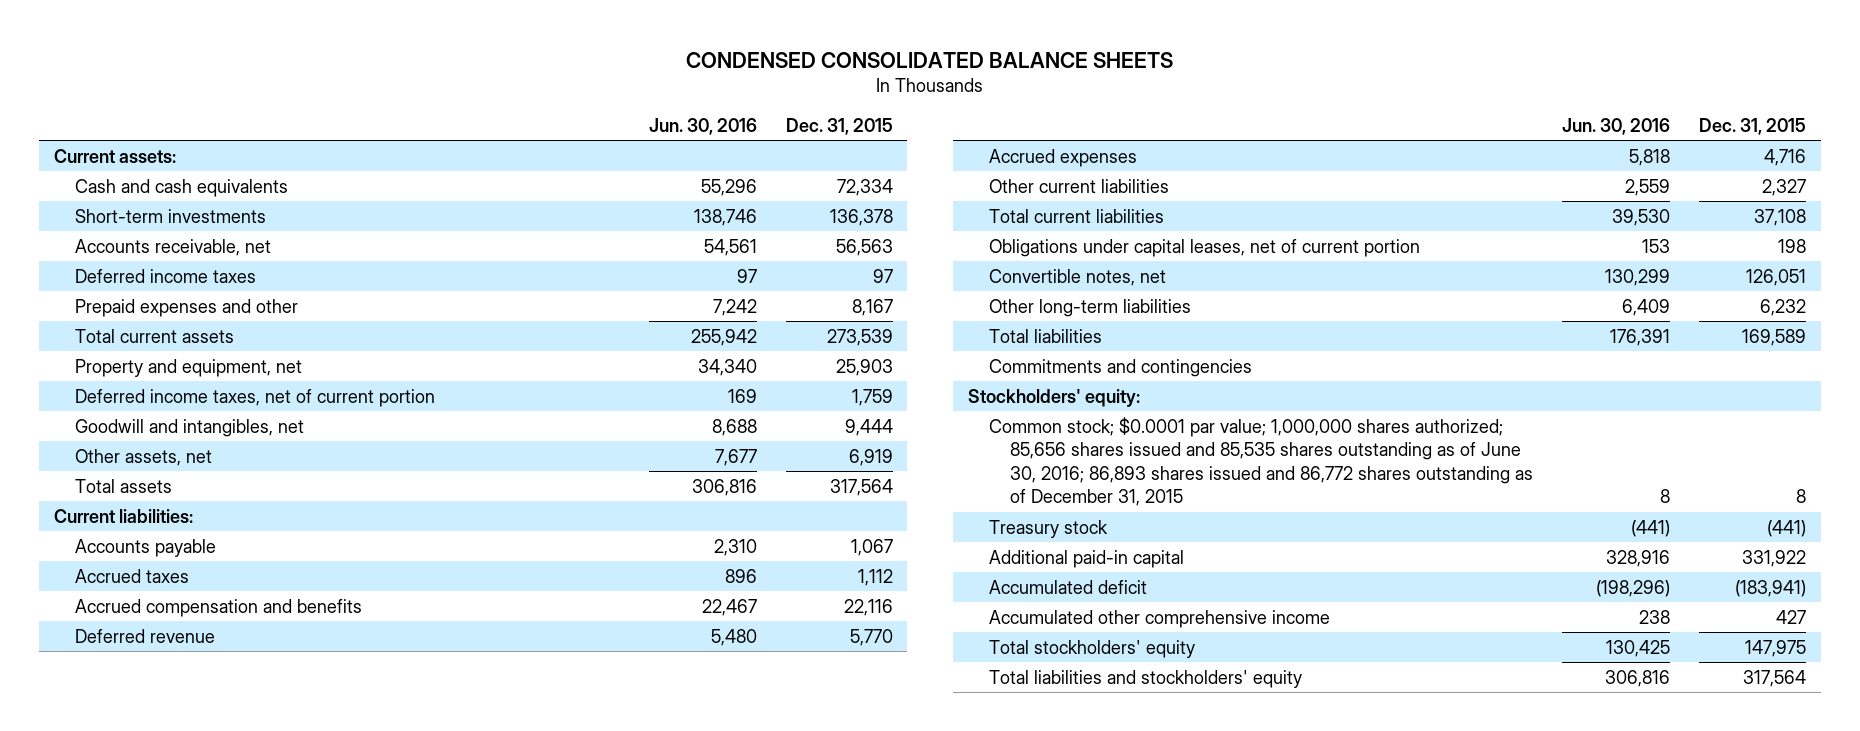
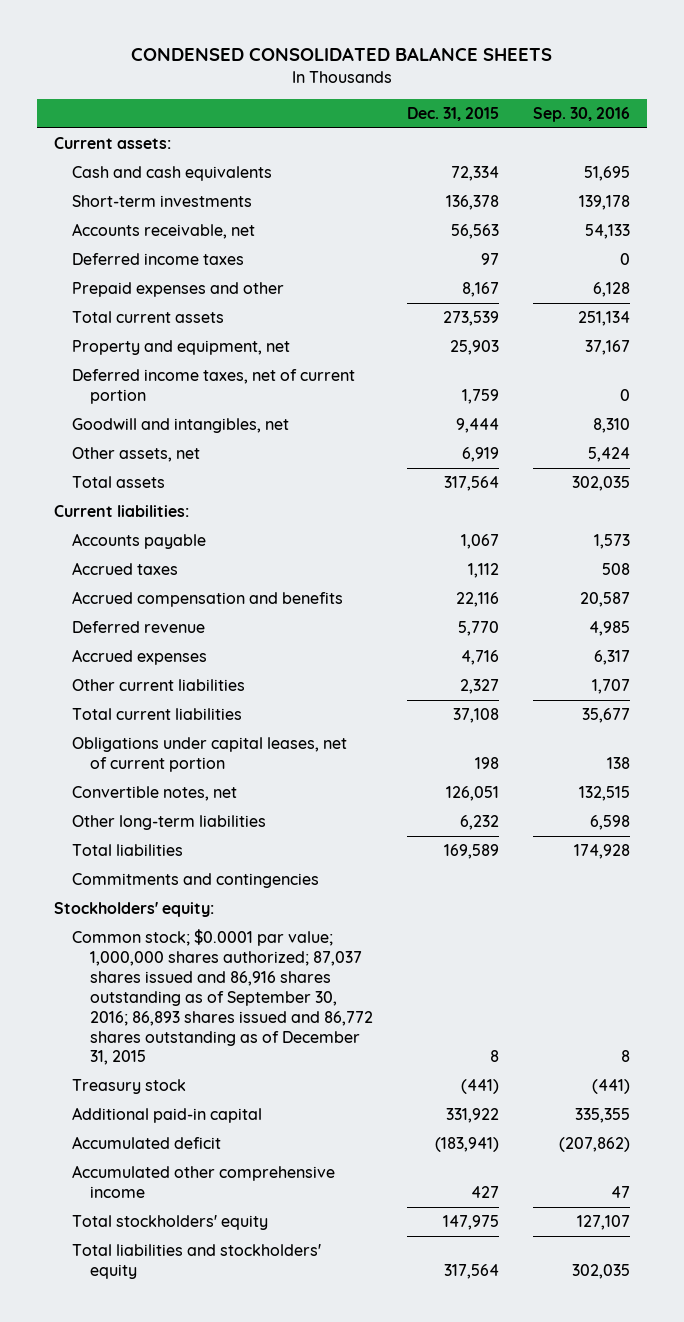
[648,117,757,135] Jun. 30, 2016 -> none
none -> [532,106,630,122] Sep. 30, 2016
[988,416,1534,507] Common stock; $0.0001 par value; 1,000,000 shares authorized; 85,656 shares issued and 85,535 shares outstanding as of June 30, 2016; 86,893 shares issued and 86,772 shares outstanding as of December 31, 2015 -> [71,929,373,1066] Common stock; $0.0001 par value; 1,000,000 shares authorized; 87,037 shares issued and 86,916 shares outstanding as of September 30, 2016; 86,893 shares issued and 86,772 shares outstanding as of December 31, 2015

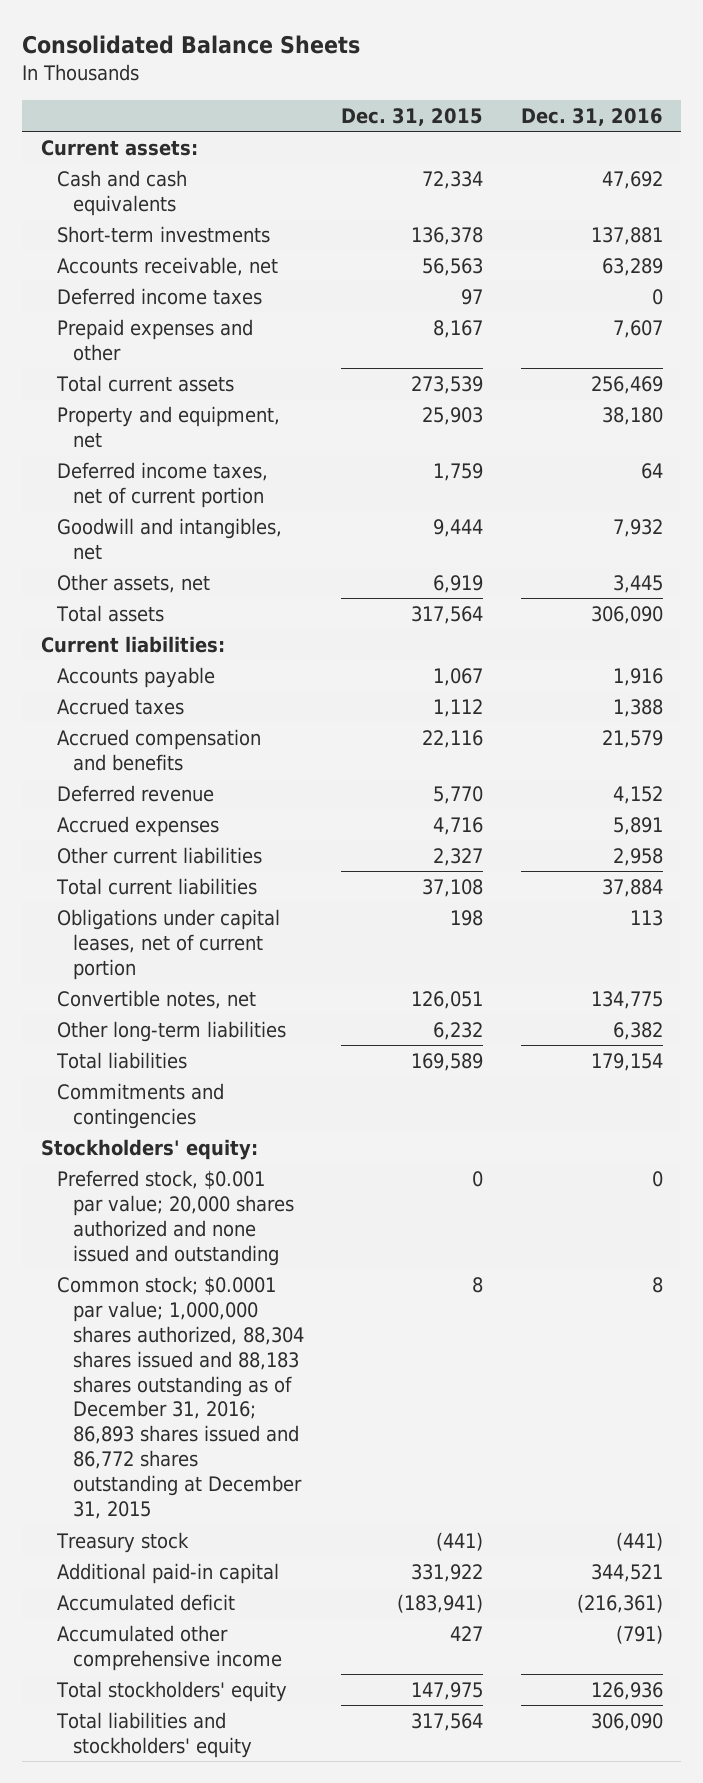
[130,47,552,62] CONDENSED CONSOLIDATED BALANCE SHEETS -> [22,34,361,54] Consolidated Balance Sheets
[532,106,630,122] Sep. 30, 2016 -> none
none -> [520,107,663,126] Dec. 31, 2016
none -> [56,1169,294,1266] Preferred stock, $0.001 par value; 20,000 shares authorized and none issued and outstanding
[71,929,373,1066] Common stock; $0.0001 par value; 1,000,000 shares authorized; 87,037 shares issued and 86,916 shares outstanding as of September 30, 2016; 86,893 shares issued and 86,772 shares outstanding as of December 31, 2015 -> [56,1275,304,1520] Common stock; $0.0001 par value; 1,000,000 shares authorized, 88,304 shares issued and 88,183 shares outstanding as of December 31, 2016; 86,893 shares issued and 86,772 shares outstanding at December 31, 2015

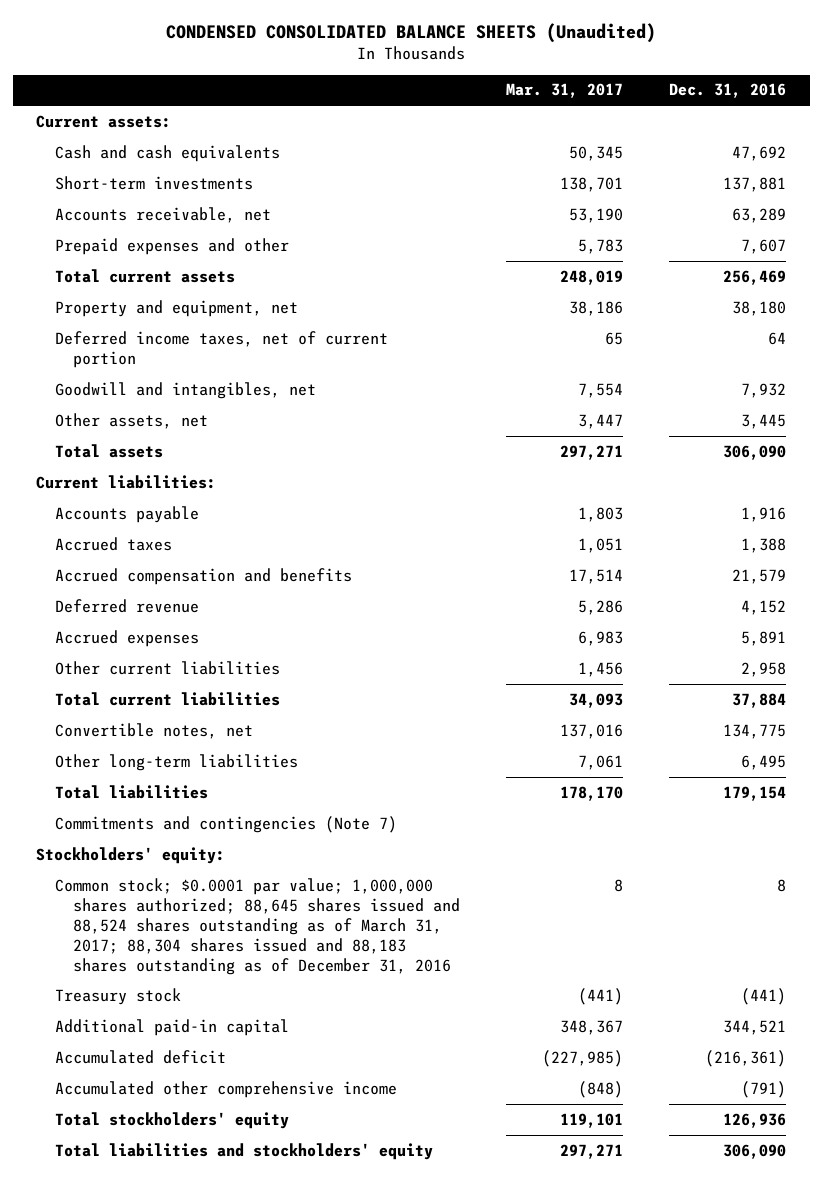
[22,34,361,54] Consolidated Balance Sheets -> [166,22,657,43] CONDENSED CONSOLIDATED BALANCE SHEETS (Unaudited)
[341,107,484,126] Dec. 31, 2015 -> none
none -> [506,83,624,99] Mar. 31, 2017
[56,287,262,305] Deferred income taxes -> none
[56,908,280,980] Obligations under capital leases, net of current portion -> none
[612,1021,663,1040] 6,382 -> [741,754,787,770] 6,495
[56,1082,224,1129] Commitments and contingencies -> [54,815,397,833] Commitments and contingencies (Note 7)
[56,1169,294,1266] Preferred stock, $0.001 par value; 20,000 shares authorized and none issued and outstanding -> none
[56,1275,304,1520] Common stock; $0.0001 par value; 1,000,000 shares authorized, 88,304 shares issued and 88,183 shares outstanding as of December 31, 2016; 86,893 shares issued and 86,772 shares outstanding at December 31, 2015 -> [54,877,460,975] Common stock; $0.0001 par value; 1,000,000 shares authorized; 88,645 shares issued and 88,524 shares outstanding as of March 31, 2017; 88,304 shares issued and 88,183 shares outstanding as of December 31, 2016

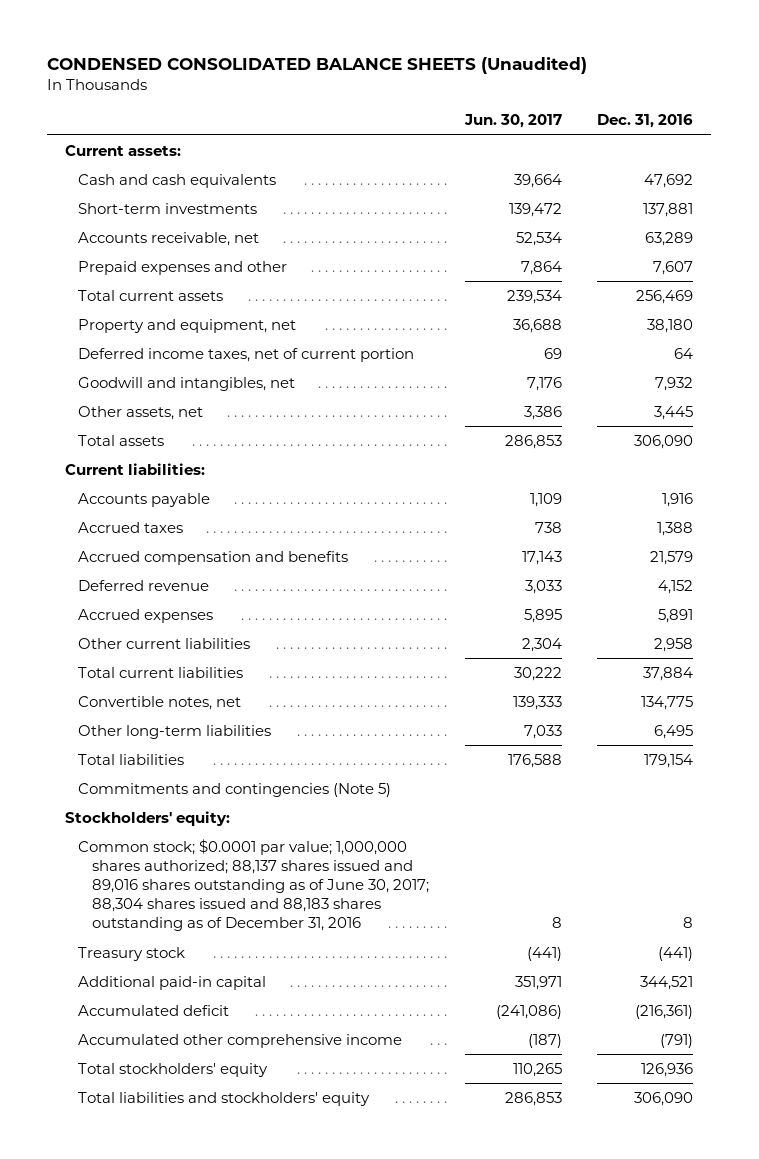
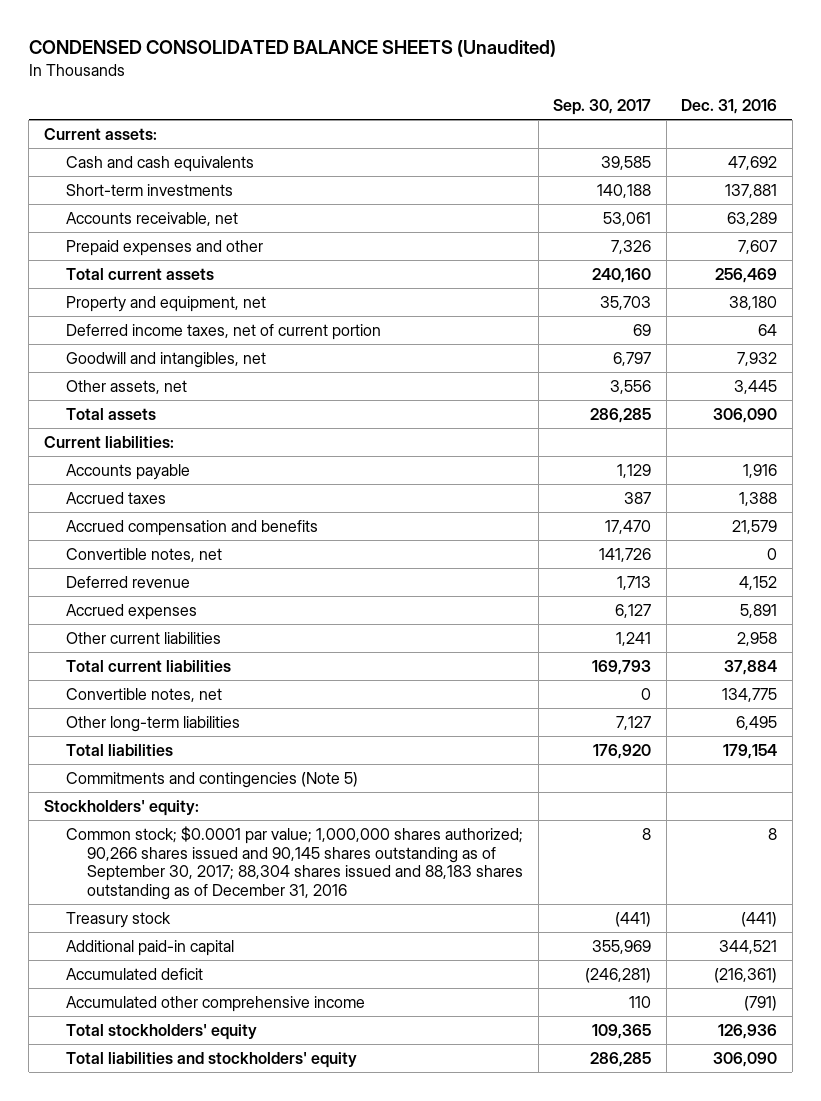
[463,114,562,129] Jun. 30, 2017 -> none
none -> [553,99,652,116] Sep. 30, 2017
none -> [65,547,222,562] Convertible notes, net
[78,838,429,932] Common stock; $0.0001 par value; 1,000,000 shares authorized; 88,137 shares issued and 89,016 shares outstanding as of June 30, 2017; 88,304 shares issued and 88,183 shares outstanding as of December 31, 2016 -> [65,825,524,901] Common stock; $0.0001 par value; 1,000,000 shares authorized; 90,266 shares issued and 90,145 shares outstanding as of September 30, 2017; 88,304 shares issued and 88,183 shares outstanding as of December 31, 2016

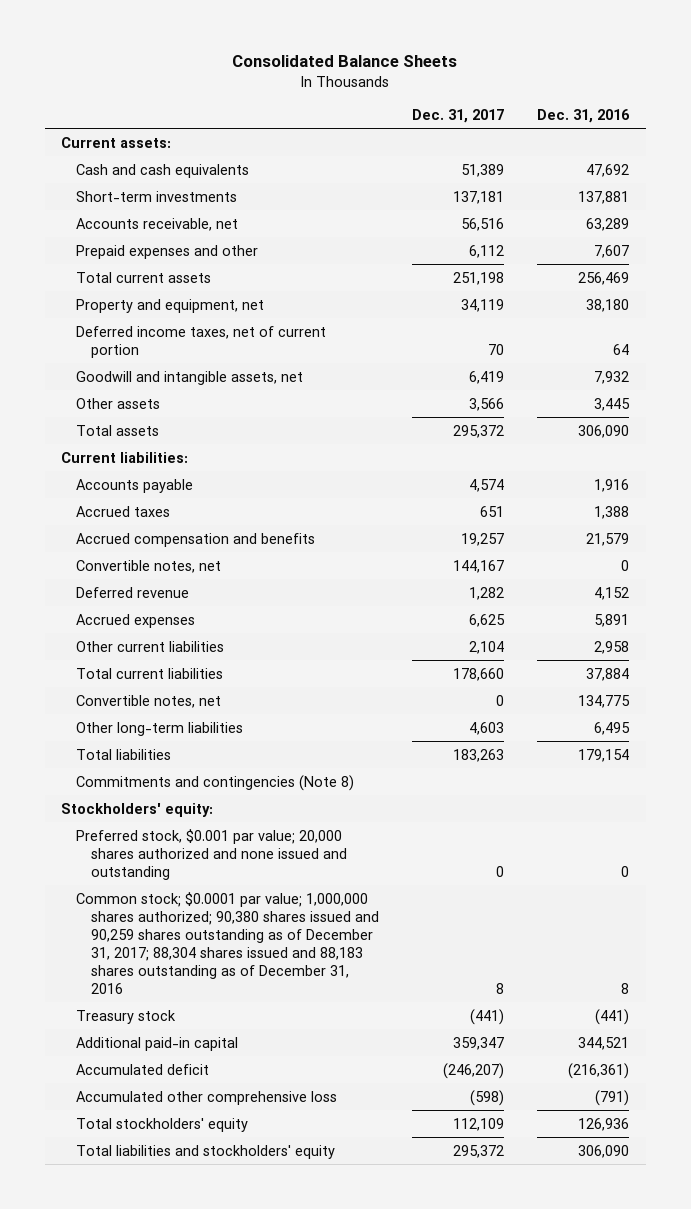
[28,39,556,57] CONDENSED CONSOLIDATED BALANCE SHEETS (Unaudited) -> [232,55,458,68] Consolidated Balance Sheets
[553,99,652,116] Sep. 30, 2017 -> none
none -> [412,109,505,124] Dec. 31, 2017
[65,351,266,368] Goodwill and intangibles, net -> [76,370,304,385] Goodwill and intangible assets, net
[65,379,187,394] Other assets, net -> [76,397,161,409] Other assets
[65,771,358,788] Commitments and contingencies (Note 5) -> [76,774,355,791] Commitments and contingencies (Note 8)
none -> [76,828,347,880] Preferred stock, $0.001 par value; 20,000 shares authorized and none issued and outstanding
[65,825,524,901] Common stock; $0.0001 par value; 1,000,000 shares authorized; 90,266 shares issued and 90,145 shares outstanding as of September 30, 2017; 88,304 shares issued and 88,183 shares outstanding as of December 31, 2016 -> [76,891,379,994] Common stock; $0.0001 par value; 1,000,000 shares authorized; 90,380 shares issued and 90,259 shares outstanding as of December 31, 2017; 88,304 shares issued and 88,183 shares outstanding as of December 31, 2016
[65,995,365,1012] Accumulated other comprehensive income -> [76,1090,338,1105] Accumulated other comprehensive loss

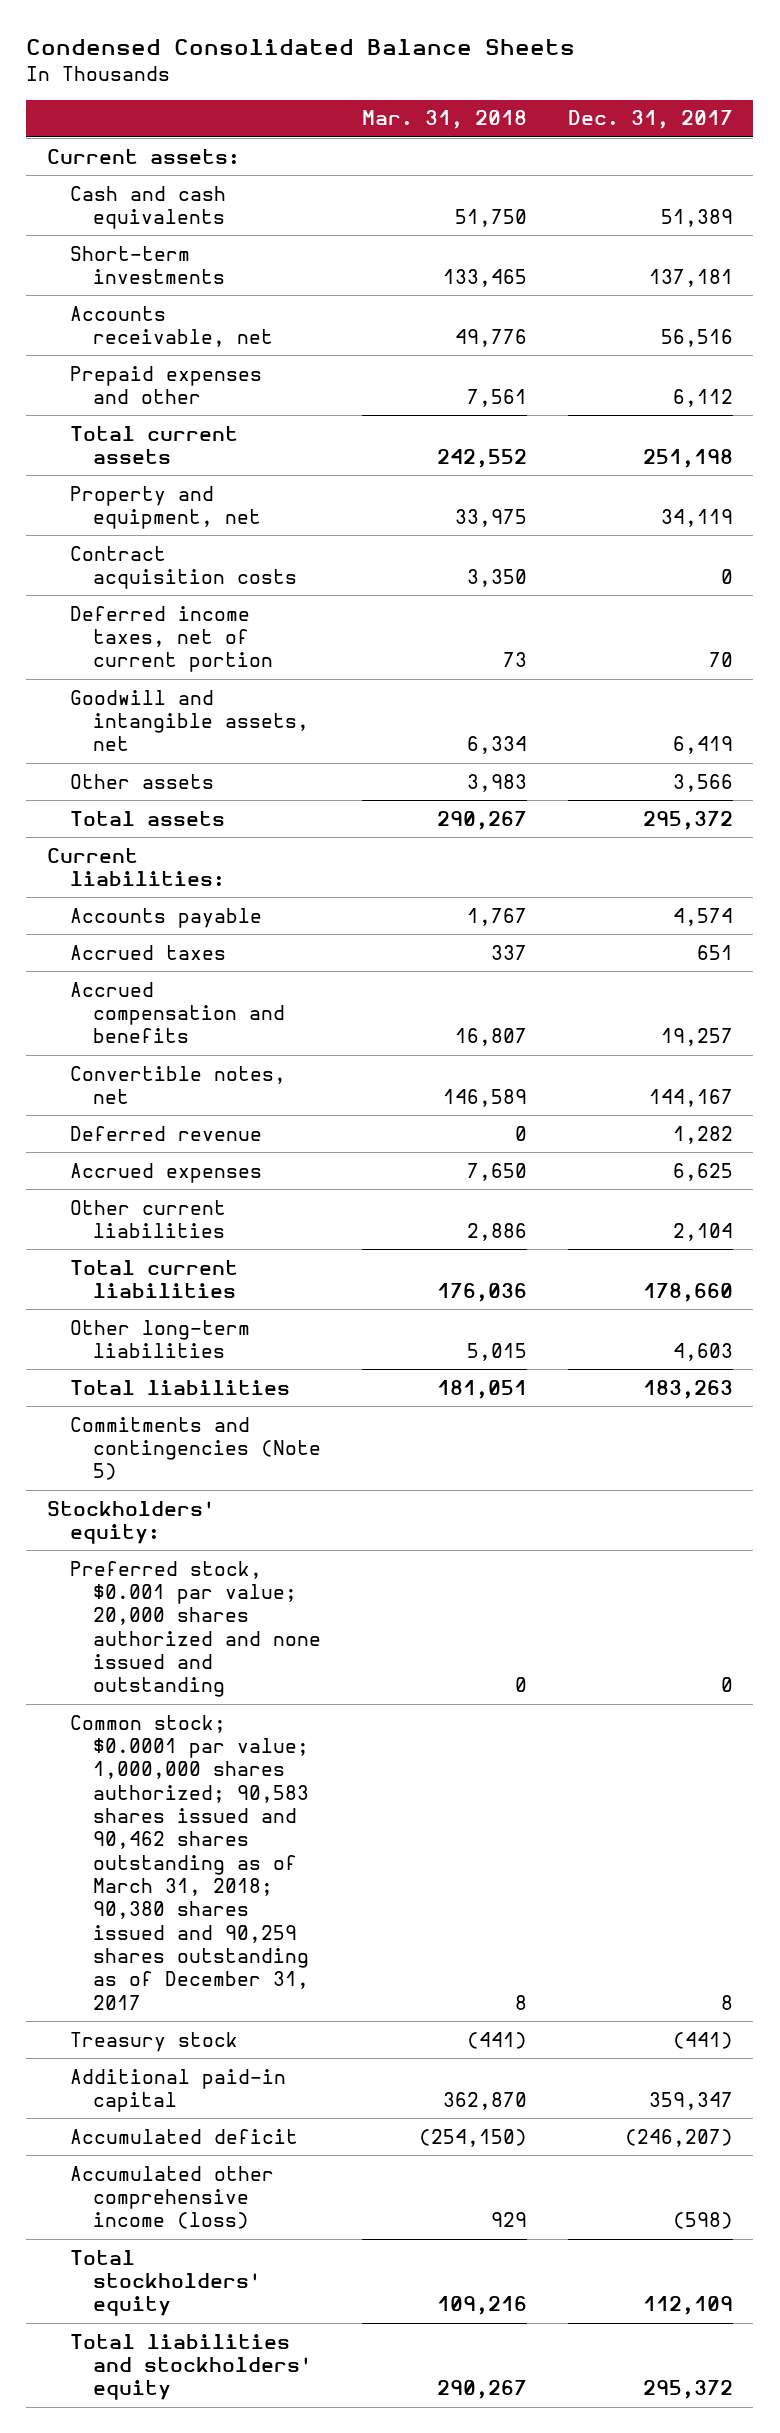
[232,55,458,68] Consolidated Balance Sheets -> [26,39,576,56] Condensed Consolidated Balance Sheets
[537,109,631,124] Dec. 31, 2016 -> none
none -> [361,110,527,130] Mar. 31, 2018
none -> [69,545,297,589] Contract acquisition costs
[76,694,222,708] Convertible notes, net -> none
[76,774,355,791] Commitments and contingencies (Note 8) -> [69,1416,321,1481] Commitments and contingencies (Note 5)
[76,891,379,994] Common stock; $0.0001 par value; 1,000,000 shares authorized; 90,380 shares issued and 90,259 shares outstanding as of December 31, 2017; 88,304 shares issued and 88,183 shares outstanding as of December 31, 2016 -> [69,1714,309,2010] Common stock; $0.0001 par value; 1,000,000 shares authorized; 90,583 shares issued and 90,462 shares outstanding as of March 31, 2018; 90,380 shares issued and 90,259 shares outstanding as of December 31, 2017
[76,1090,338,1105] Accumulated other comprehensive loss -> [69,2165,274,2230] Accumulated other comprehensive income (loss)

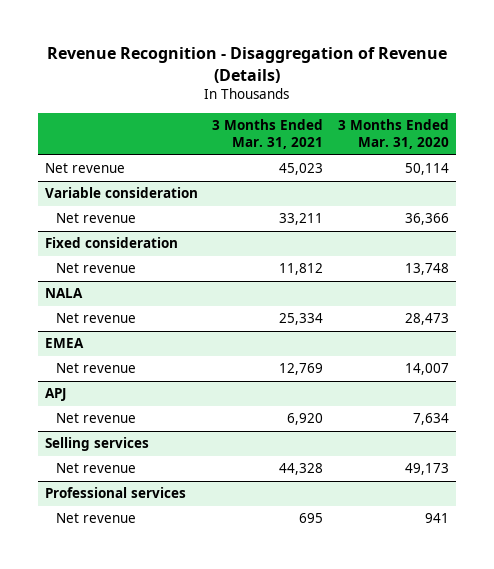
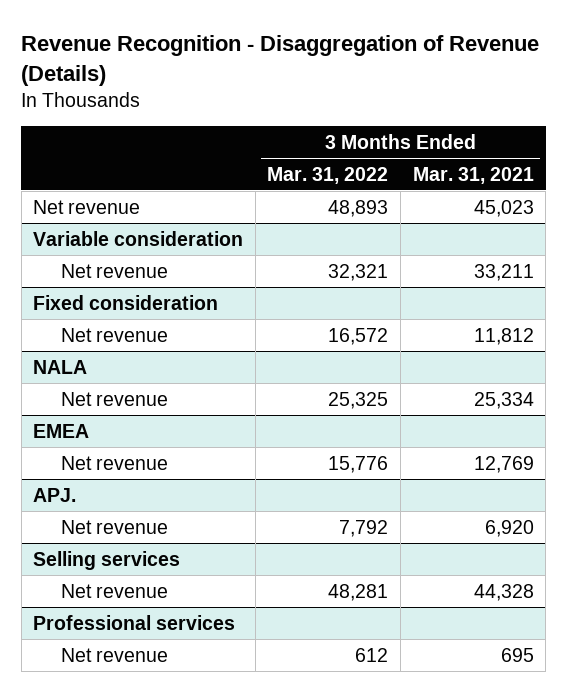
[337,119,449,150] 3 Months Ended Mar. 31, 2020 -> none
none -> [267,166,389,184] Mar. 31, 2022
[45,388,67,402] APJ -> [33,487,77,502] APJ.

